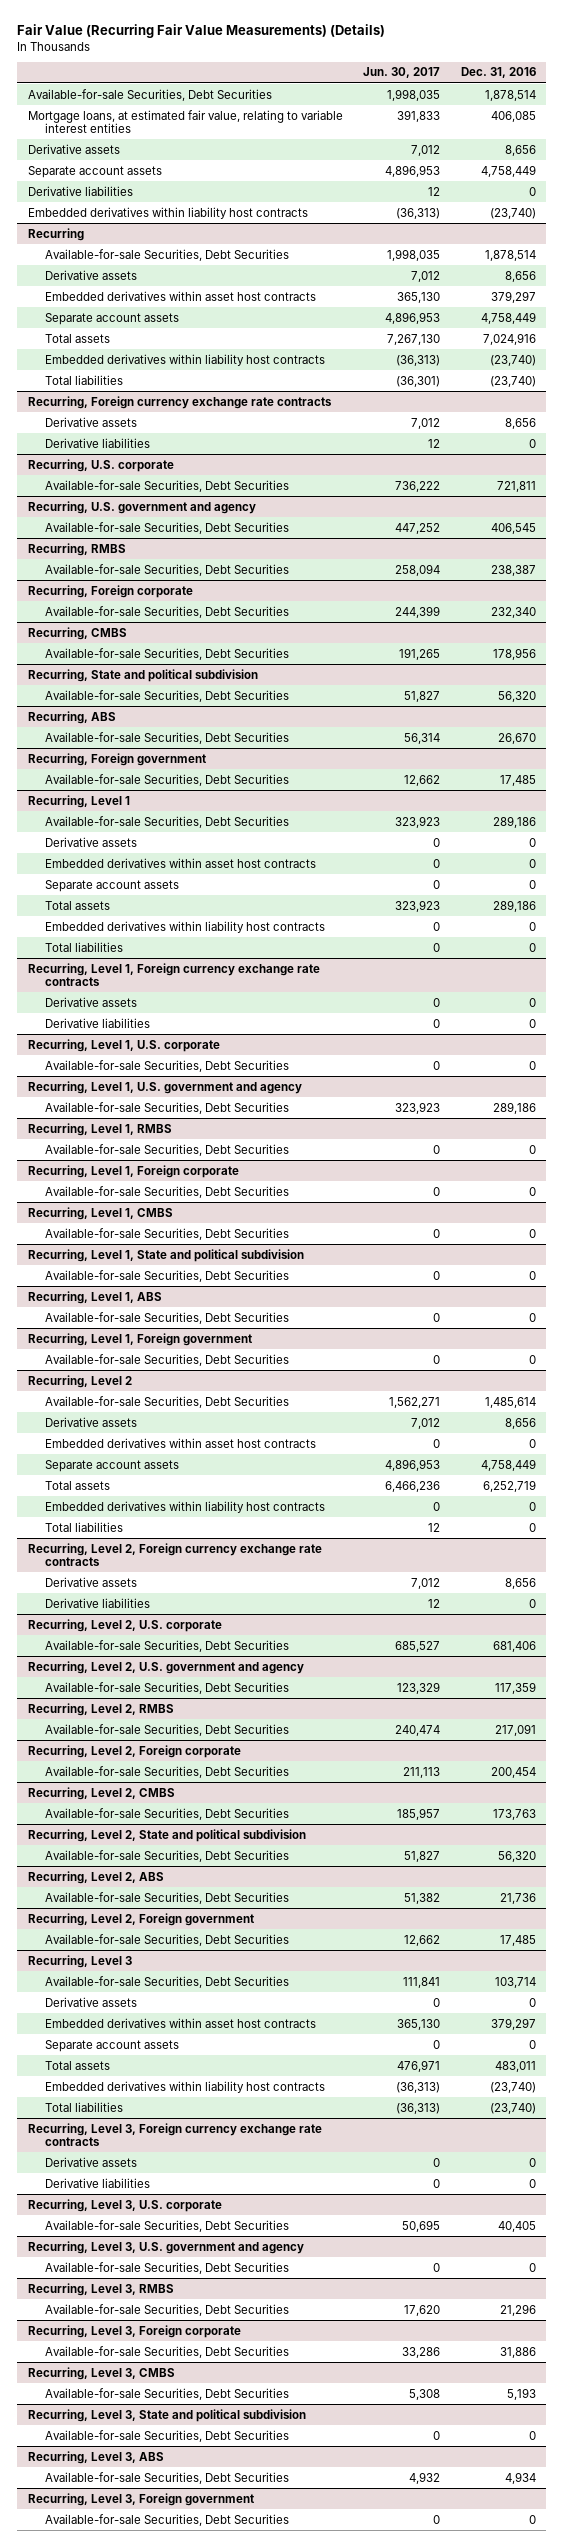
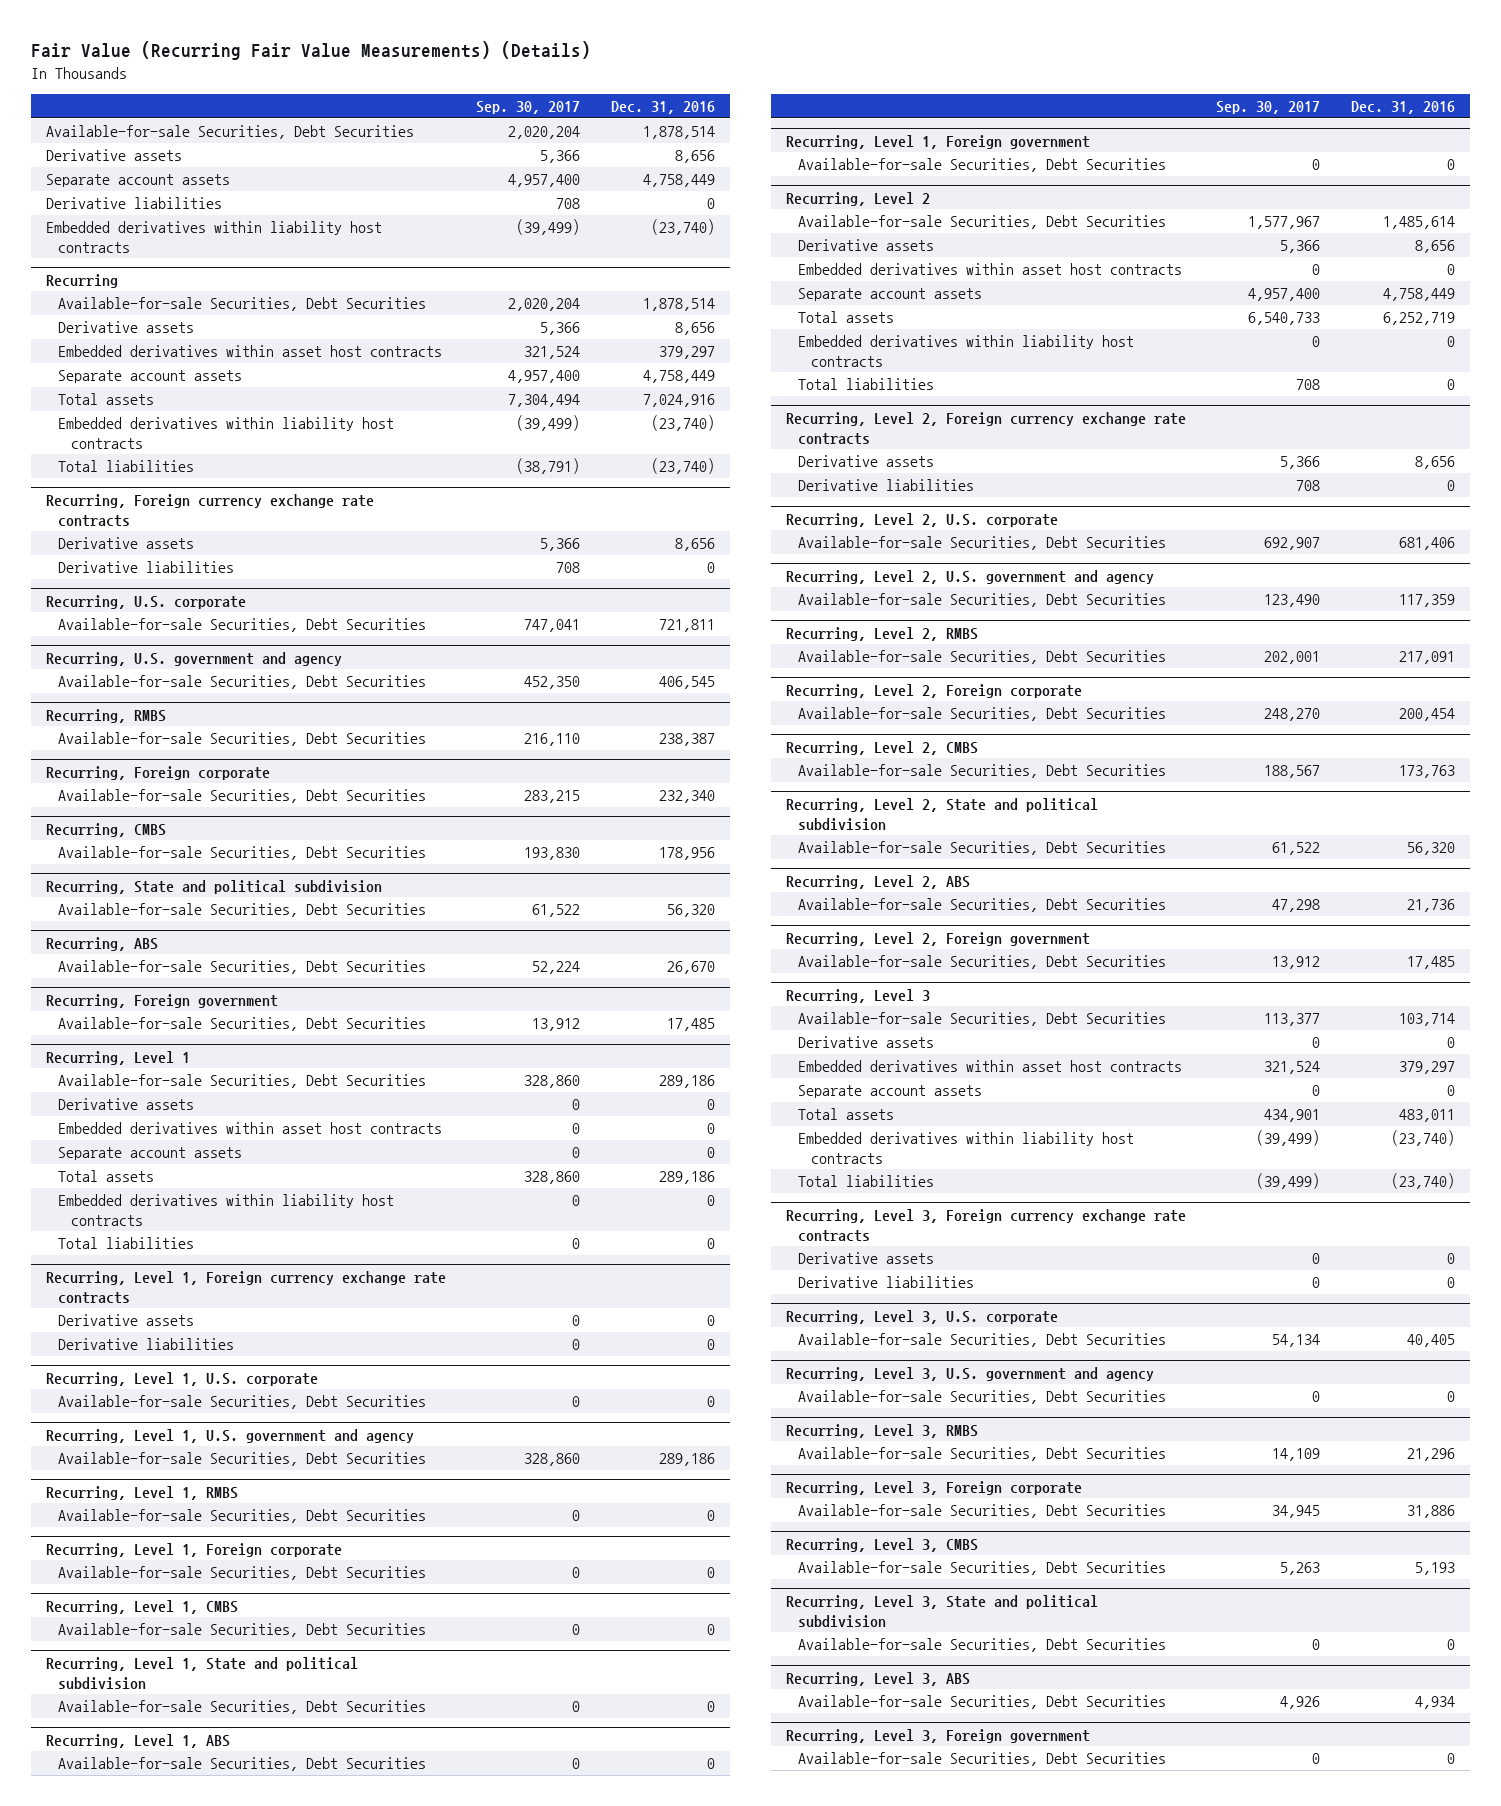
[363,67,441,79] Jun. 30, 2017 -> none
none -> [476,100,581,114] Sep. 30, 2017
[27,109,343,134] Mortgage loans, at estimated fair value, relating to variable interest entities -> none

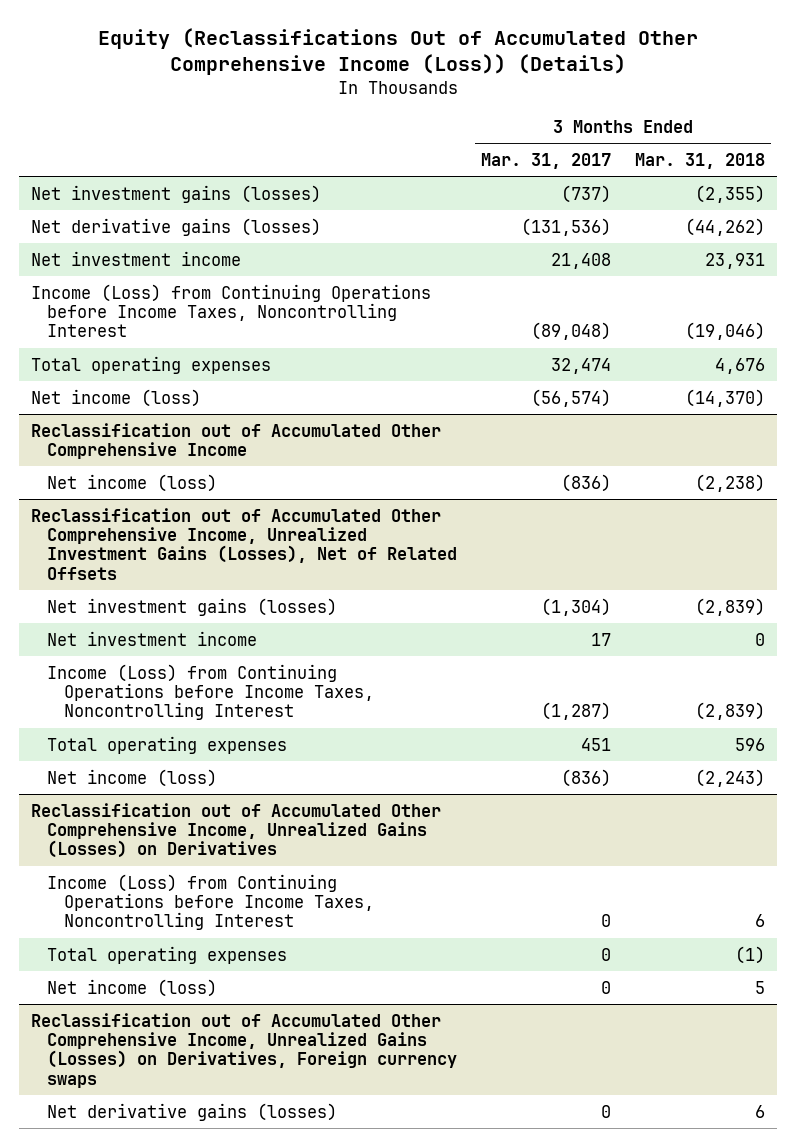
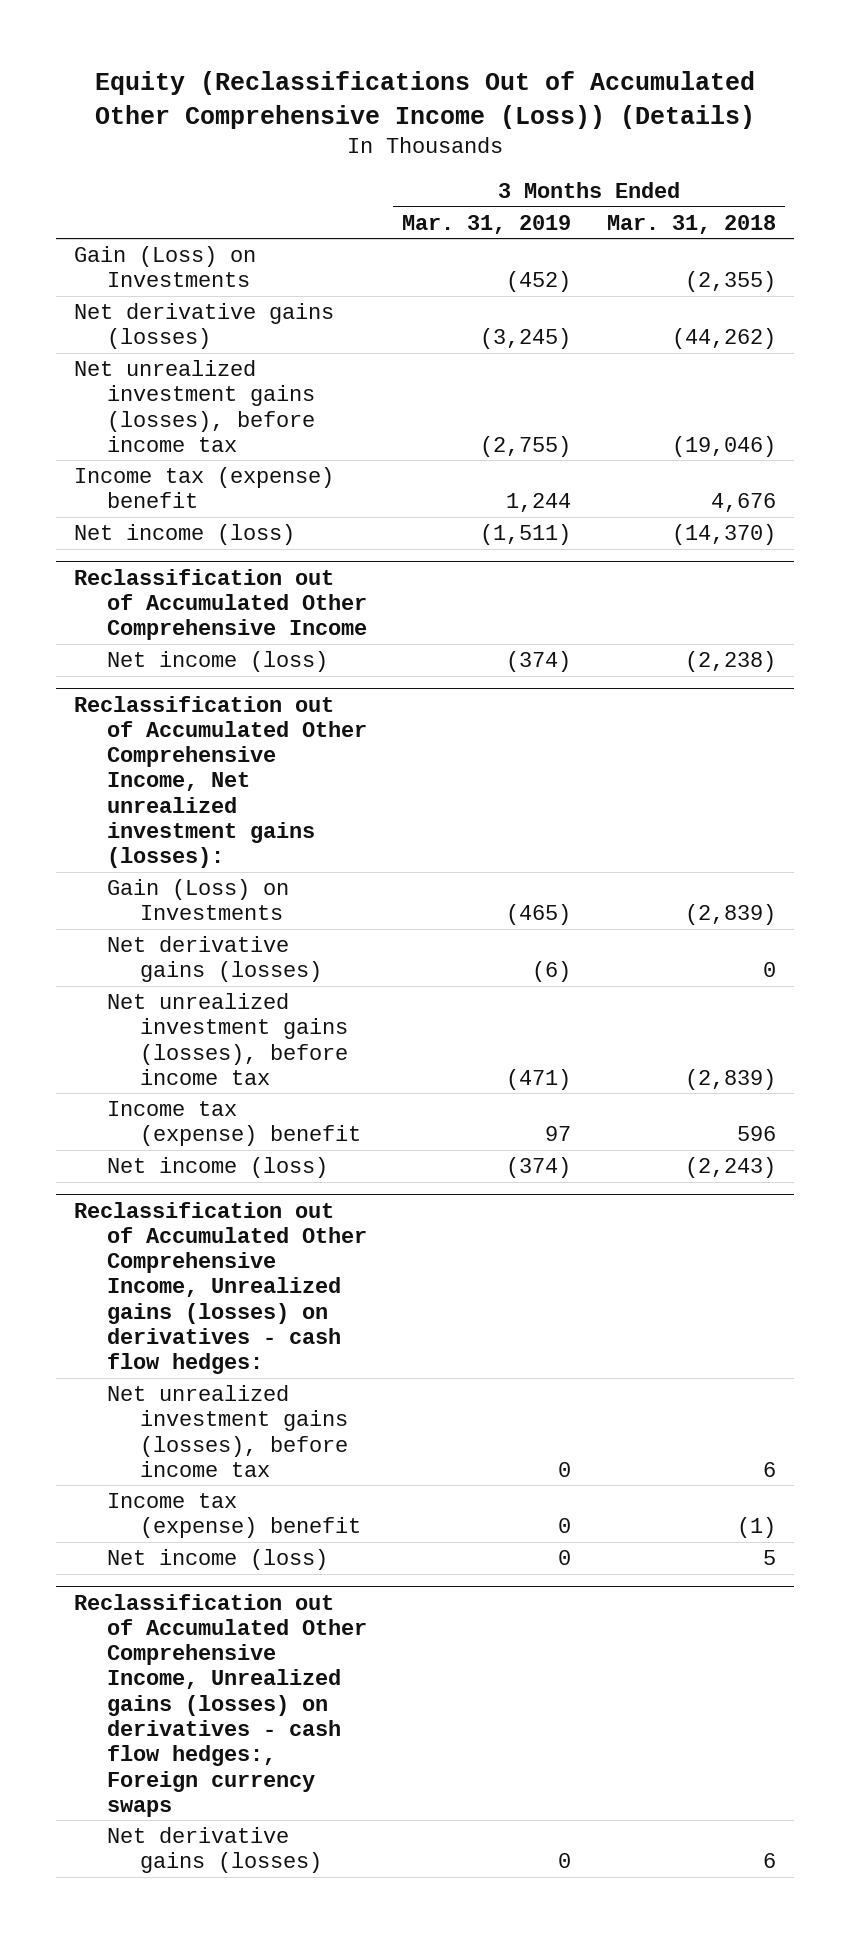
[481,152,612,169] Mar. 31, 2017 -> none
none -> [402,214,572,234] Mar. 31, 2019
[30,184,321,203] Net investment gains (losses) -> [73,246,256,288] Gain (Loss) on Investments
[30,250,241,266] Net investment income -> none
[30,283,431,338] Income (Loss) from Continuing Operations before Income Taxes, Noncontrolling Interest -> [73,360,315,452] Net unrealized investment gains (losses), before income tax
[30,355,271,374] Total operating expenses -> [73,467,334,509] Income tax (expense) benefit
[47,630,258,646] Net investment income -> none
[30,507,458,580] Reclassification out of Accumulated Other Comprehensive Income, Unrealized Investment Gains (Losses), Net of Related Offsets -> [73,695,367,869] Reclassification out of Accumulated Other Comprehensive Income, Net unrealized investment gains (losses):
[47,597,338,616] Net investment gains (losses) -> [106,879,289,921] Gain (Loss) on Investments
none -> [106,936,322,983] Net derivative gains (losses)
[47,663,375,721] Income (Loss) from Continuing Operations before Income Taxes, Noncontrolling Interest -> [106,993,348,1085] Net unrealized investment gains (losses), before income tax
[47,735,288,754] Total operating expenses -> [106,1101,361,1147] Income tax (expense) benefit
[30,802,441,859] Reclassification out of Accumulated Other Comprehensive Income, Unrealized Gains (Losses) on Derivatives -> [73,1201,367,1375] Reclassification out of Accumulated Other Comprehensive Income, Unrealized gains (losses) on derivatives - cash flow hedges:
[47,873,375,931] Income (Loss) from Continuing Operations before Income Taxes, Noncontrolling Interest -> [106,1385,348,1477] Net unrealized investment gains (losses), before income tax
[47,945,288,964] Total operating expenses -> [106,1493,361,1539] Income tax (expense) benefit
[30,1012,458,1088] Reclassification out of Accumulated Other Comprehensive Income, Unrealized Gains (Losses) on Derivatives, Foreign currency swaps -> [73,1593,367,1817] Reclassification out of Accumulated Other Comprehensive Income, Unrealized gains (losses) on derivatives - cash flow hedges:, Foreign currency swaps

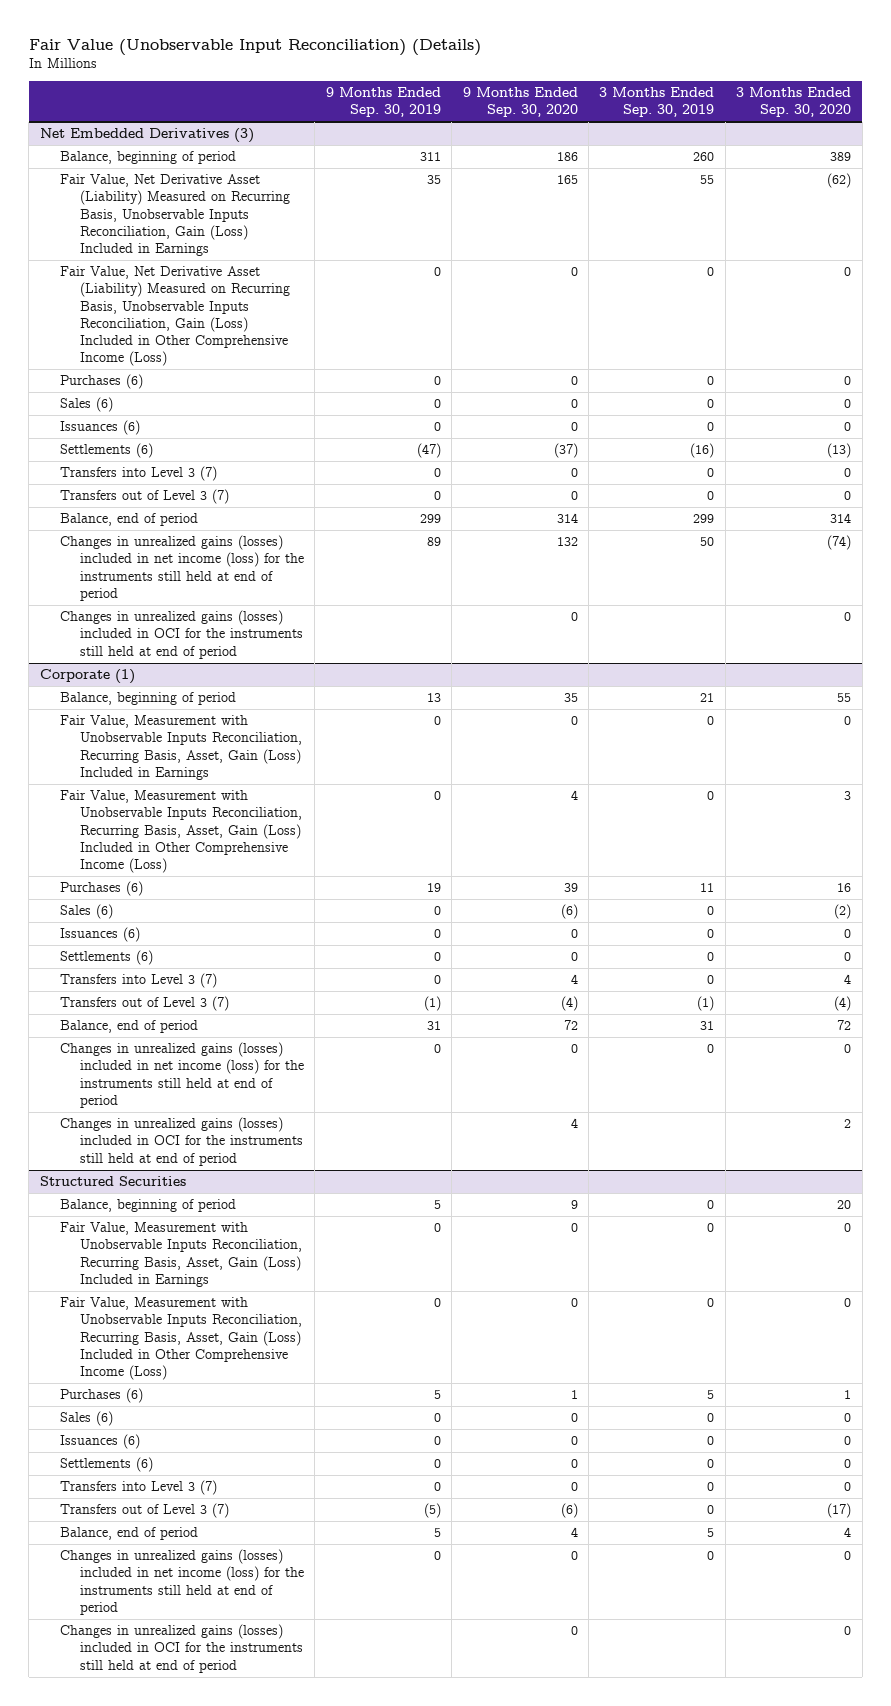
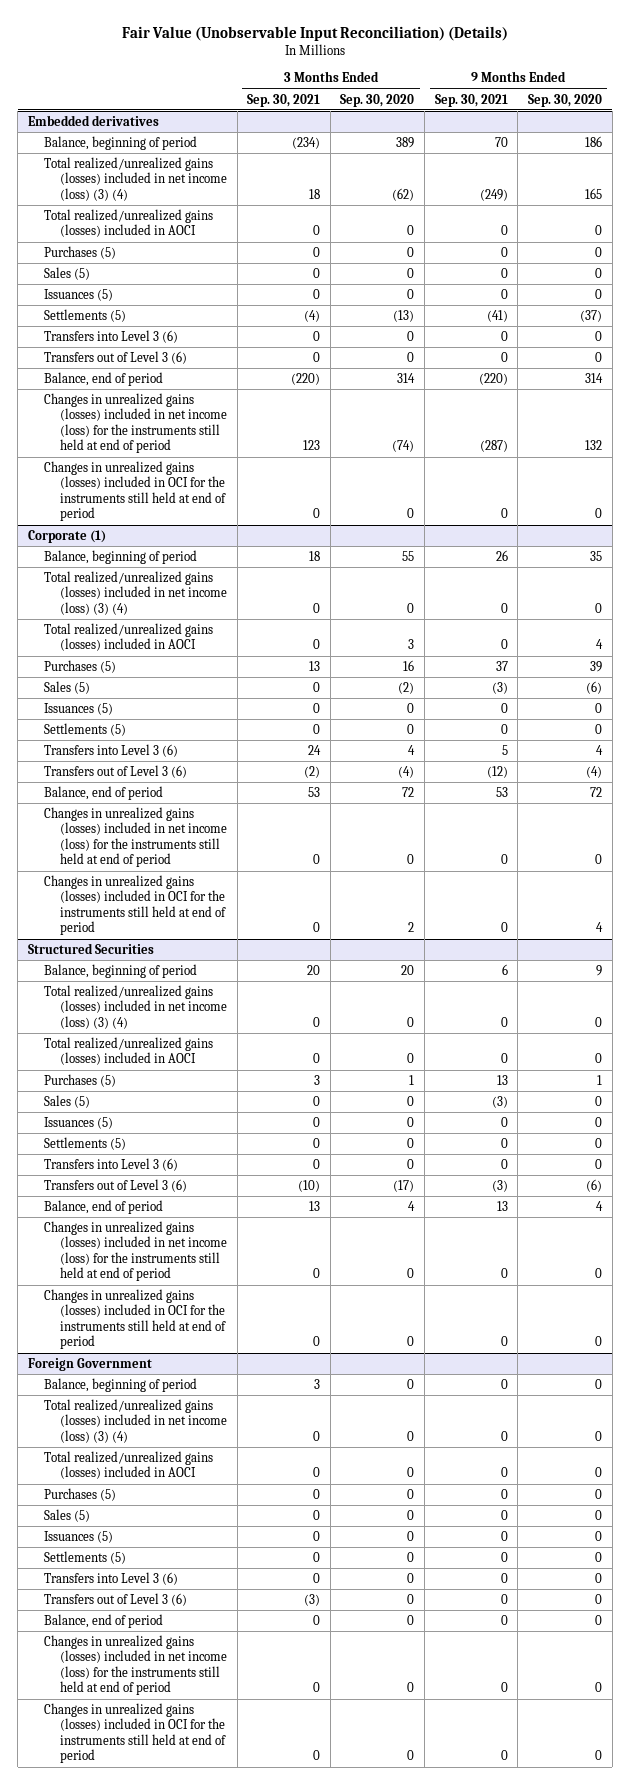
[325,87,441,118] 9 Months Ended Sep. 30, 2019 -> none
[599,87,715,118] 3 Months Ended Sep. 30, 2019 -> none
none -> [247,93,321,107] Sep. 30, 2021
none -> [434,93,508,107] Sep. 30, 2021
[39,128,254,144] Net Embedded Derivatives (3) -> [27,114,159,126] Embedded derivatives
[59,174,290,257] Fair Value, Net Derivative Asset (Liability) Measured on Recurring Basis, Unobservable Inputs Reconciliation, Gain (Loss) Included in Earnings -> [43,156,227,201] Total realized/unrealized gains (losses) included in net income (loss) (3) (4)
[59,266,290,367] Fair Value, Net Derivative Asset (Liability) Measured on Recurring Basis, Unobservable Inputs Reconciliation, Gain (Loss) Included in Other Comprehensive Income (Loss) -> [43,208,213,238] Total realized/unrealized gains (losses) included in AOCI
[59,374,143,390] Purchases (6) -> [43,245,116,259] Purchases (5)
[59,397,113,413] Sales (6) -> [43,266,90,280] Sales (5)
[59,420,140,436] Issuances (6) -> [43,288,113,301] Issuances (5)
[59,443,153,459] Settlements (6) -> [43,308,126,322] Settlements (5)
[59,466,217,482] Transfers into Level 3 (7) -> [43,329,178,343] Transfers into Level 3 (6)
[59,489,229,505] Transfers out of Level 3 (7) -> [43,350,187,364] Transfers out of Level 3 (6)
[59,715,302,780] Fair Value, Measurement with Unobservable Inputs Reconciliation, Recurring Basis, Asset, Gain (Loss) Included in Earnings -> [43,570,227,615] Total realized/unrealized gains (losses) included in net income (loss) (3) (4)
[59,790,302,874] Fair Value, Measurement with Unobservable Inputs Reconciliation, Recurring Basis, Asset, Gain (Loss) Included in Other Comprehensive Income (Loss) -> [43,622,213,652] Total realized/unrealized gains (losses) included in AOCI
[59,881,143,897] Purchases (6) -> [43,659,116,673] Purchases (5)
[59,904,113,920] Sales (6) -> [43,680,90,694] Sales (5)
[59,927,140,943] Issuances (6) -> [43,702,113,715] Issuances (5)
[59,950,153,966] Settlements (6) -> [43,722,126,736] Settlements (5)
[59,973,217,989] Transfers into Level 3 (7) -> [43,743,178,757] Transfers into Level 3 (6)
[59,996,229,1012] Transfers out of Level 3 (7) -> [43,764,187,778] Transfers out of Level 3 (6)
[59,1222,302,1287] Fair Value, Measurement with Unobservable Inputs Reconciliation, Recurring Basis, Asset, Gain (Loss) Included in Earnings -> [43,984,227,1029] Total realized/unrealized gains (losses) included in net income (loss) (3) (4)
[59,1297,302,1381] Fair Value, Measurement with Unobservable Inputs Reconciliation, Recurring Basis, Asset, Gain (Loss) Included in Other Comprehensive Income (Loss) -> [43,1036,213,1066] Total realized/unrealized gains (losses) included in AOCI
[59,1388,143,1404] Purchases (6) -> [43,1073,116,1087] Purchases (5)
[59,1411,113,1427] Sales (6) -> [43,1094,90,1108] Sales (5)
[59,1434,140,1450] Issuances (6) -> [43,1116,113,1129] Issuances (5)
[59,1457,153,1473] Settlements (6) -> [43,1136,126,1150] Settlements (5)
[59,1480,217,1496] Transfers into Level 3 (7) -> [43,1157,178,1171] Transfers into Level 3 (6)
[59,1503,229,1519] Transfers out of Level 3 (7) -> [43,1178,187,1192] Transfers out of Level 3 (6)
none -> [27,1357,152,1371] Foreign Government
none -> [43,1377,197,1392] Balance, beginning of period
none -> [43,1398,227,1443] Total realized/unrealized gains (losses) included in net income (loss) (3) (4)
none -> [43,1450,213,1480] Total realized/unrealized gains (losses) included in AOCI
none -> [43,1487,116,1501] Purchases (5)
none -> [43,1508,90,1522] Sales (5)
none -> [43,1530,113,1543] Issuances (5)
none -> [43,1550,126,1564] Settlements (5)
none -> [43,1571,178,1585] Transfers into Level 3 (6)
none -> [43,1592,187,1606] Transfers out of Level 3 (6)
none -> [43,1613,163,1628] Balance, end of period
none -> [43,1634,227,1696] Changes in unrealized gains (losses) included in net income (loss) for the instruments still held at end of period
none -> [43,1702,226,1764] Changes in unrealized gains (losses) included in OCI for the instruments still held at end of period

